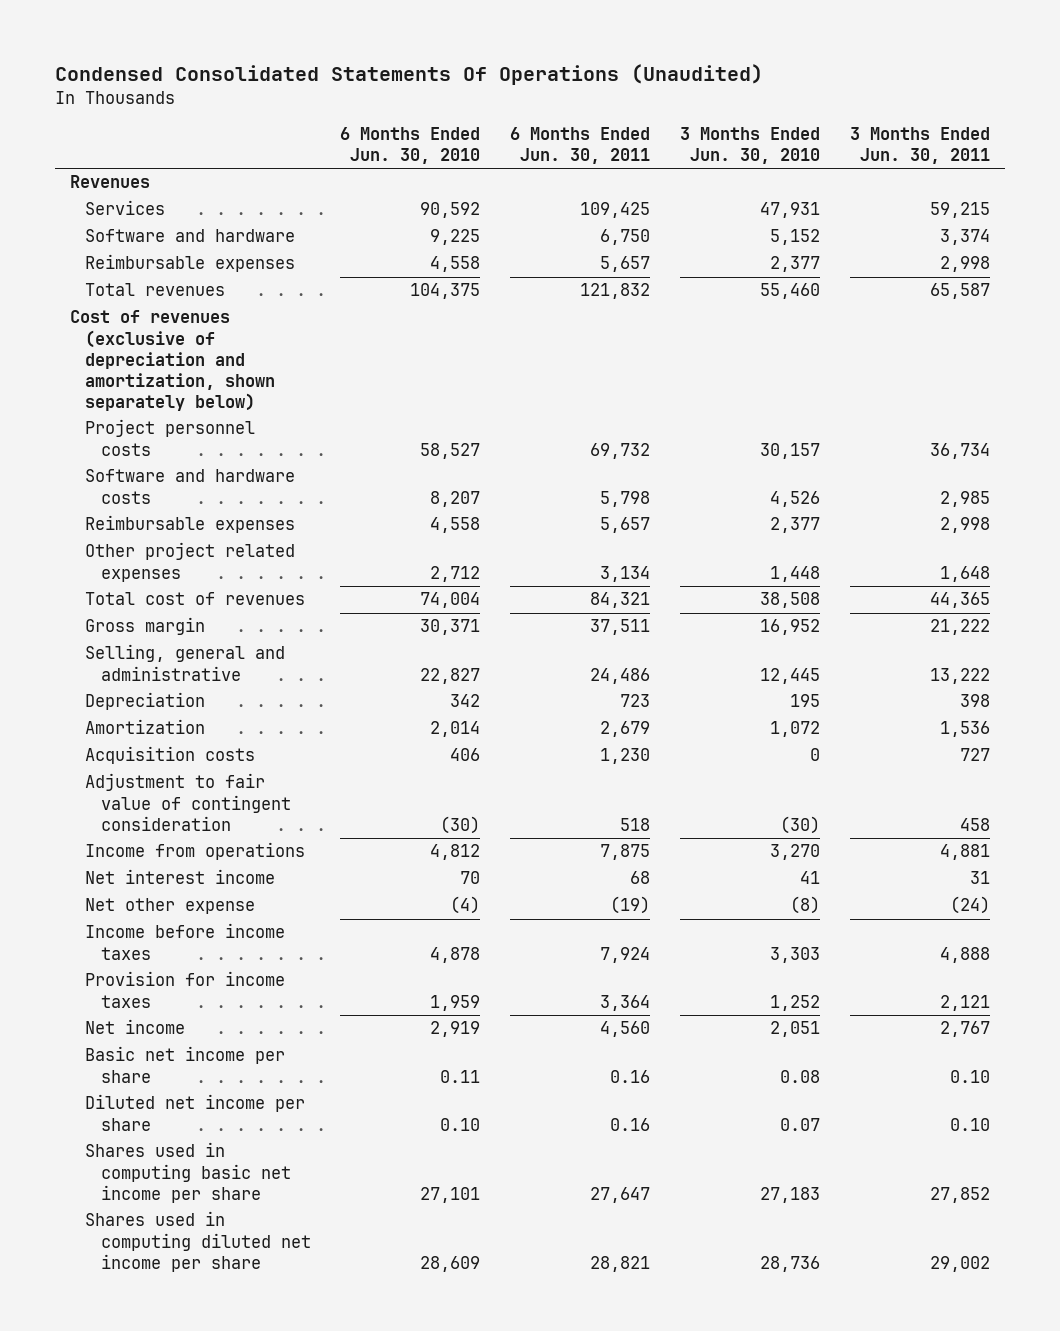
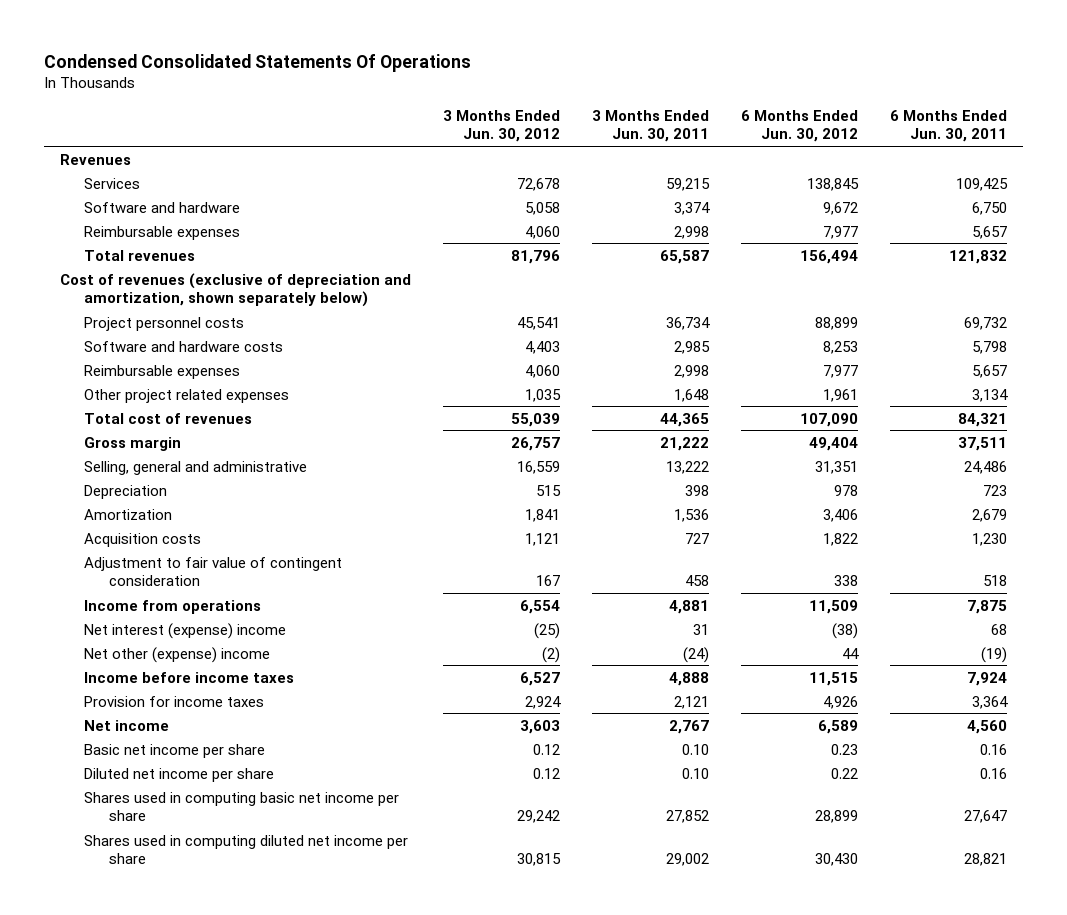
[54,63,763,85] Condensed Consolidated Statements Of Operations (Unaudited) -> [44,53,472,72] Condensed Consolidated Statements Of Operations
[340,127,481,165] 6 Months Ended Jun. 30, 2010 -> none
[680,127,821,165] 3 Months Ended Jun. 30, 2010 -> none
none -> [443,110,561,143] 3 Months Ended Jun. 30, 2012
none -> [740,110,858,143] 6 Months Ended Jun. 30, 2012
[85,869,276,885] Net interest income -> [84,622,287,639] Net interest (expense) income
[85,898,256,915] Net other expense -> [84,646,271,663] Net other (expense) income

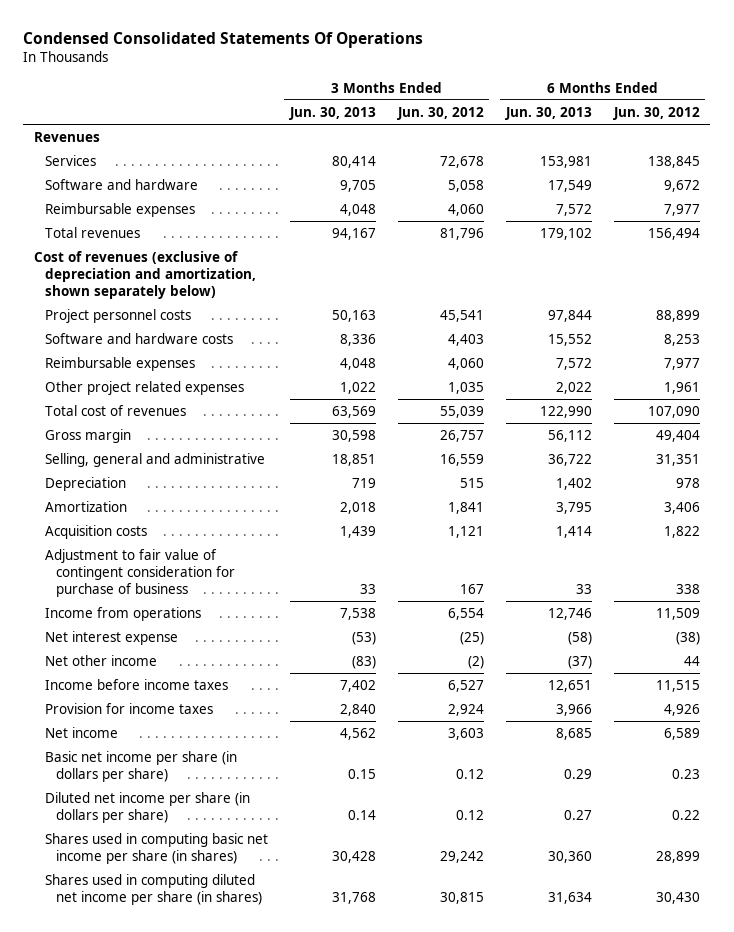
[591,110,709,143] 3 Months Ended Jun. 30, 2011 -> none
[889,110,1007,143] 6 Months Ended Jun. 30, 2011 -> none
none -> [288,106,376,120] Jun. 30, 2013
none -> [504,106,592,120] Jun. 30, 2013
[84,556,343,586] Adjustment to fair value of contingent consideration -> [44,548,235,597] Adjustment to fair value of contingent consideration for purchase of business
[84,622,287,639] Net interest (expense) income -> [44,630,178,645] Net interest expense
[84,646,271,663] Net other (expense) income -> [44,654,157,666] Net other income
[84,743,266,758] Basic net income per share -> [44,750,237,782] Basic net income per share (in dollars per share)
[84,767,275,782] Diluted net income per share -> [44,791,250,823] Diluted net income per share (in dollars per share)
[84,791,400,821] Shares used in computing basic net income per share -> [44,832,268,864] Shares used in computing basic net income per share (in shares)
[84,834,409,864] Shares used in computing diluted net income per share -> [44,873,262,905] Shares used in computing diluted net income per share (in shares)

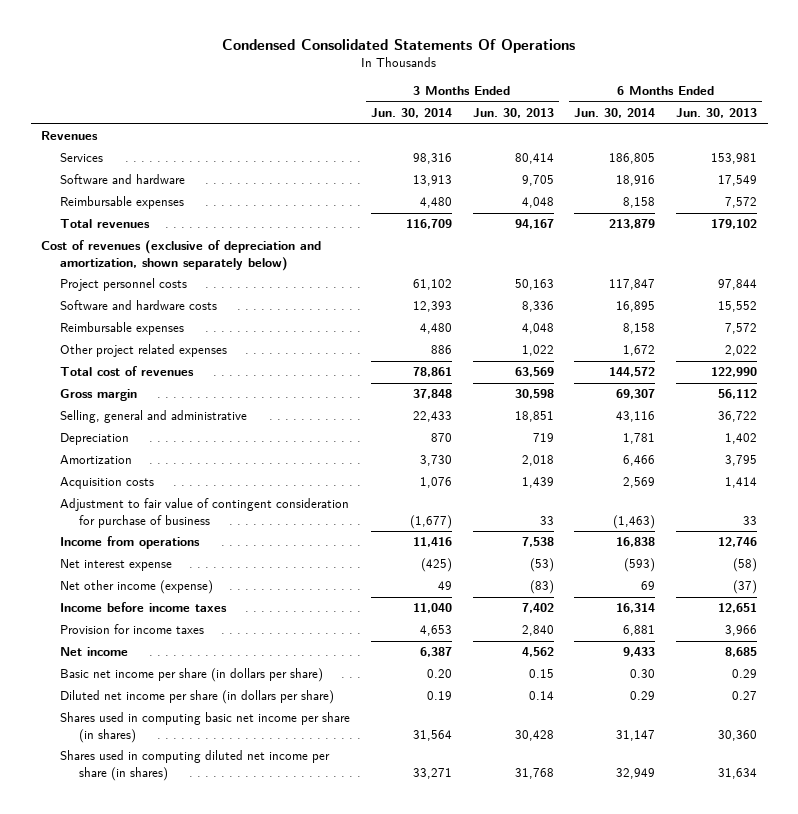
[396,106,484,120] Jun. 30, 2012 -> none
[612,106,700,120] Jun. 30, 2012 -> none
none -> [370,108,452,119] Jun. 30, 2014
none -> [574,108,656,119] Jun. 30, 2014
[44,654,157,666] Net other income -> [60,580,214,595] Net other income (expense)

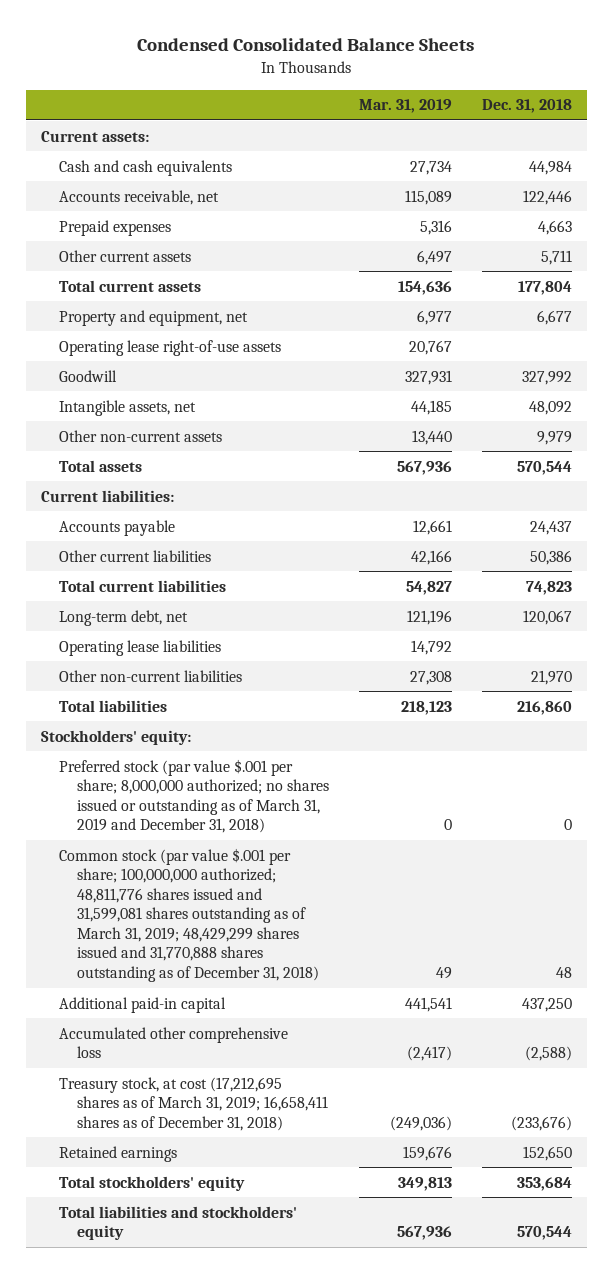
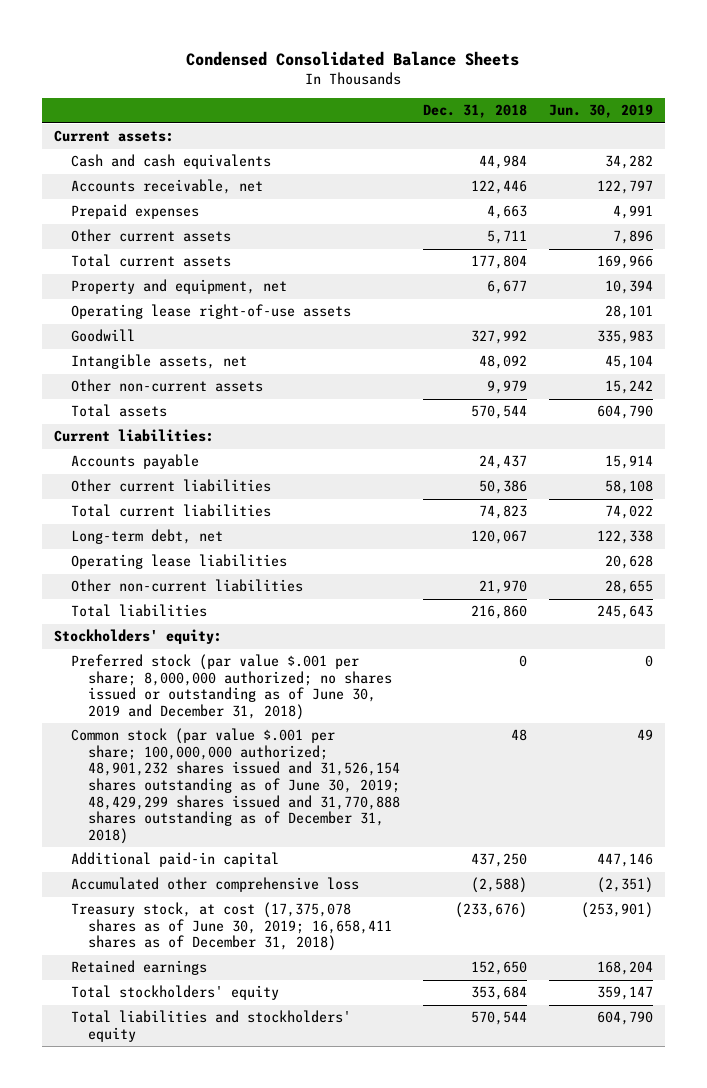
[358,99,452,114] Mar. 31, 2019 -> none
none -> [549,104,654,119] Jun. 30, 2019
[58,758,329,834] Preferred stock (par value $.001 per share; 8,000,000 authorized; no shares issued or outstanding as of March 31, 2019 and December 31, 2018) -> [70,654,393,721] Preferred stock (par value $.001 per share; 8,000,000 authorized; no shares issued or outstanding as of June 30, 2019 and December 31, 2018)
[58,847,319,983] Common stock (par value $.001 per share; 100,000,000 authorized; 48,811,776 shares issued and 31,599,081 shares outstanding as of March 31, 2019; 48,429,299 shares issued and 31,770,888 shares outstanding as of December 31, 2018) -> [70,728,401,844] Common stock (par value $.001 per share; 100,000,000 authorized; 48,901,232 shares issued and 31,526,154 shares outstanding as of June 30, 2019; 48,429,299 shares issued and 31,770,888 shares outstanding as of December 31, 2018)
[58,1076,328,1131] Treasury stock, at cost (17,212,695 shares as of March 31, 2019; 16,658,411 shares as of December 31, 2018) -> [70,902,393,952] Treasury stock, at cost (17,375,078 shares as of June 30, 2019; 16,658,411 shares as of December 31, 2018)

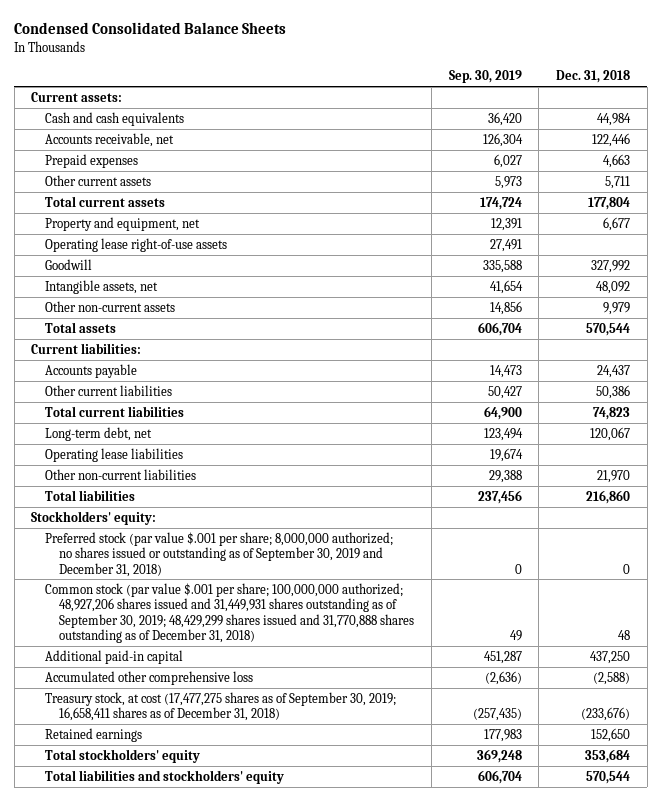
[549,104,654,119] Jun. 30, 2019 -> none
none -> [448,70,522,84] Sep. 30, 2019
[70,654,393,721] Preferred stock (par value $.001 per share; 8,000,000 authorized; no shares issued or outstanding as of June 30, 2019 and December 31, 2018) -> [45,531,394,577] Preferred stock (par value $.001 per share; 8,000,000 authorized; no shares issued or outstanding as of September 30, 2019 and December 31, 2018)
[70,728,401,844] Common stock (par value $.001 per share; 100,000,000 authorized; 48,901,232 shares issued and 31,526,154 shares outstanding as of June 30, 2019; 48,429,299 shares issued and 31,770,888 shares outstanding as of December 31, 2018) -> [45,582,415,643] Common stock (par value $.001 per share; 100,000,000 authorized; 48,927,206 shares issued and 31,449,931 shares outstanding as of September 30, 2019; 48,429,299 shares issued and 31,770,888 shares outstanding as of December 31, 2018)
[70,902,393,952] Treasury stock, at cost (17,375,078 shares as of June 30, 2019; 16,658,411 shares as of December 31, 2018) -> [45,691,397,722] Treasury stock, at cost (17,477,275 shares as of September 30, 2019; 16,658,411 shares as of December 31, 2018)

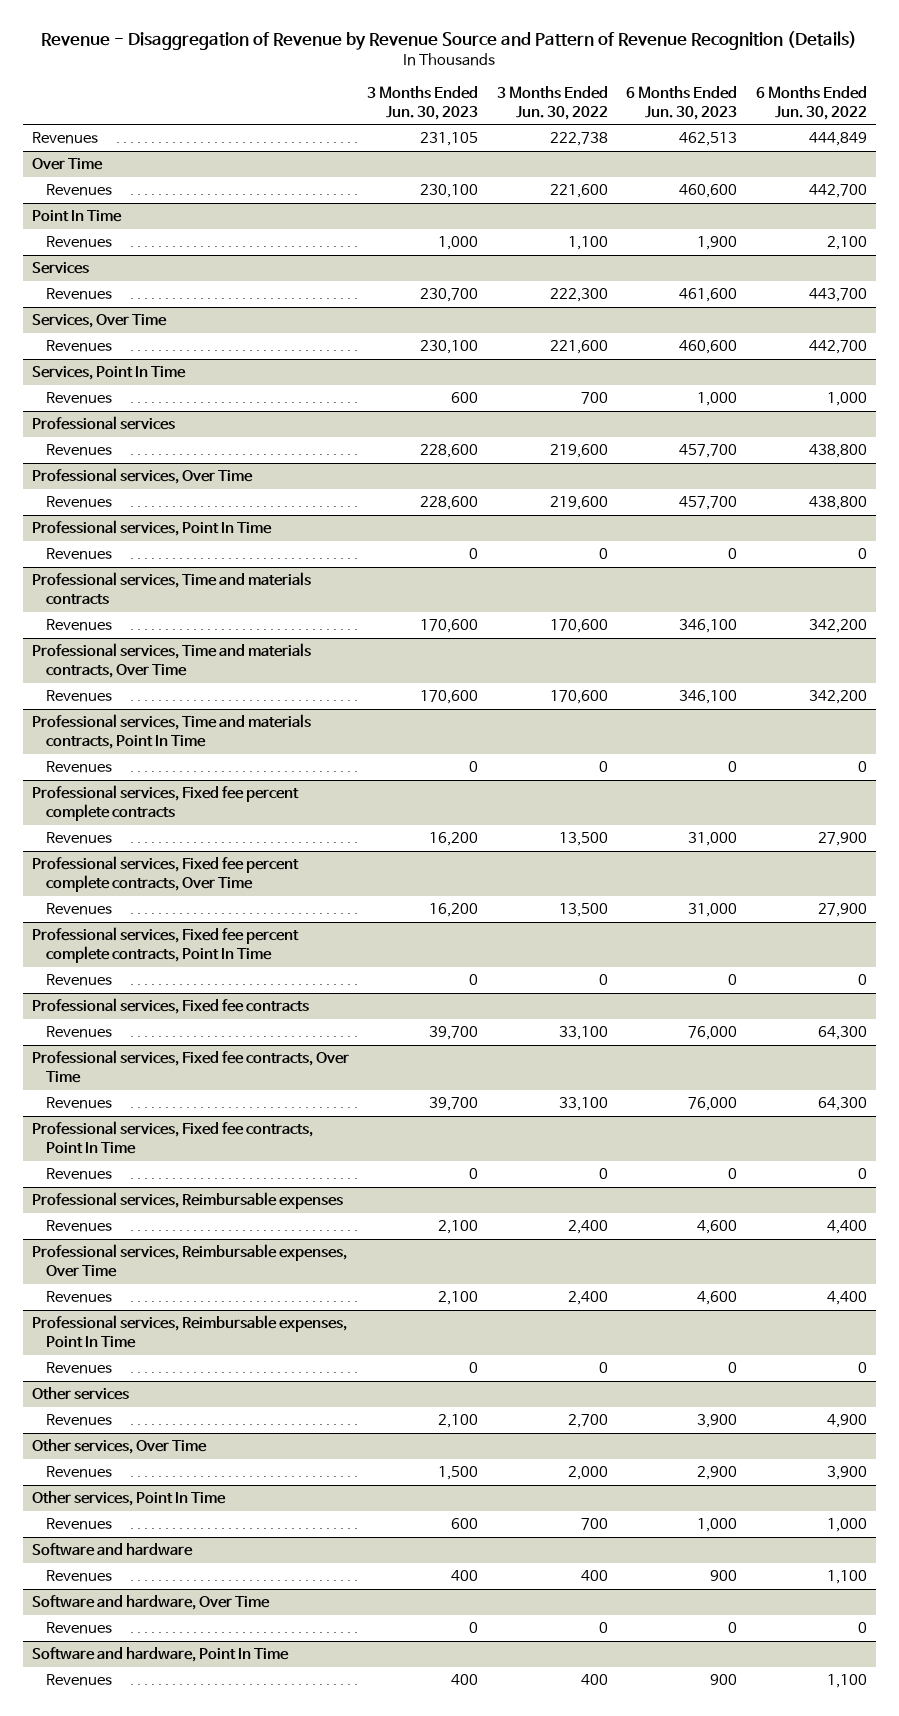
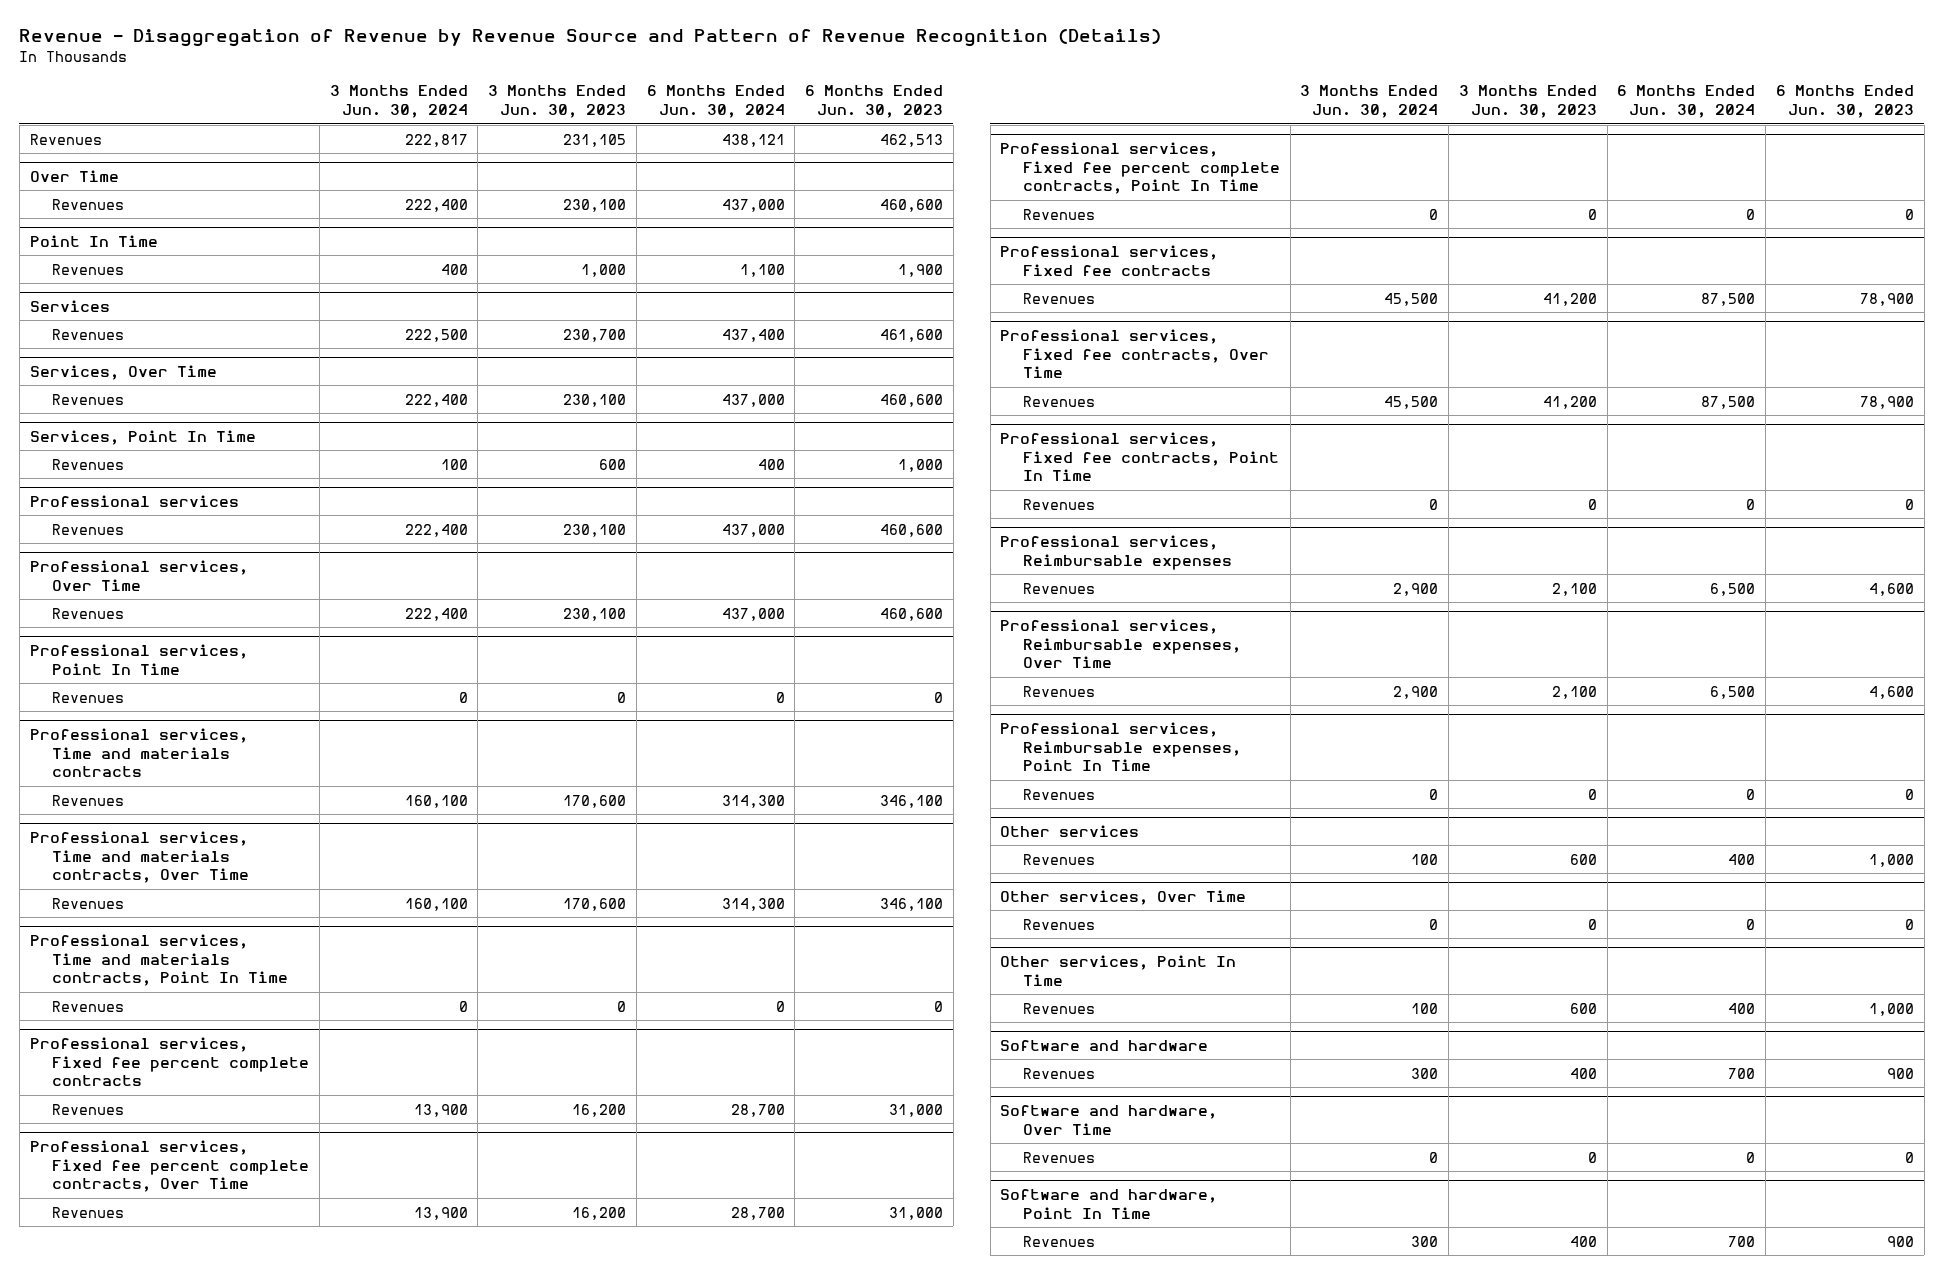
[496,85,608,120] 3 Months Ended Jun. 30, 2022 -> none
[755,85,867,120] 6 Months Ended Jun. 30, 2022 -> none
none -> [329,85,468,119] 3 Months Ended Jun. 30, 2024
none -> [646,85,785,119] 6 Months Ended Jun. 30, 2024
[420,444,479,459] 228,600 -> [563,523,627,537] 230,100
[679,444,738,459] 457,700 -> [880,523,944,537] 460,600
[420,496,479,511] 228,600 -> [563,607,627,621] 230,100
[679,496,738,511] 457,700 -> [880,607,944,621] 460,600
[429,1026,479,1041] 39,700 -> [1542,292,1597,306] 41,200
[688,1026,738,1041] 76,000 -> [1859,292,1914,306] 78,900
[429,1097,479,1112] 39,700 -> [1542,395,1597,409] 41,200
[688,1097,738,1112] 76,000 -> [1859,395,1914,409] 78,900
[438,1414,479,1429] 2,100 -> [1569,853,1597,865] 600
[697,1414,738,1429] 3,900 -> [1868,853,1914,867] 1,000
[438,1466,479,1481] 1,500 -> [1587,918,1597,930] 0
[697,1466,738,1481] 2,900 -> [1904,918,1914,930] 0

